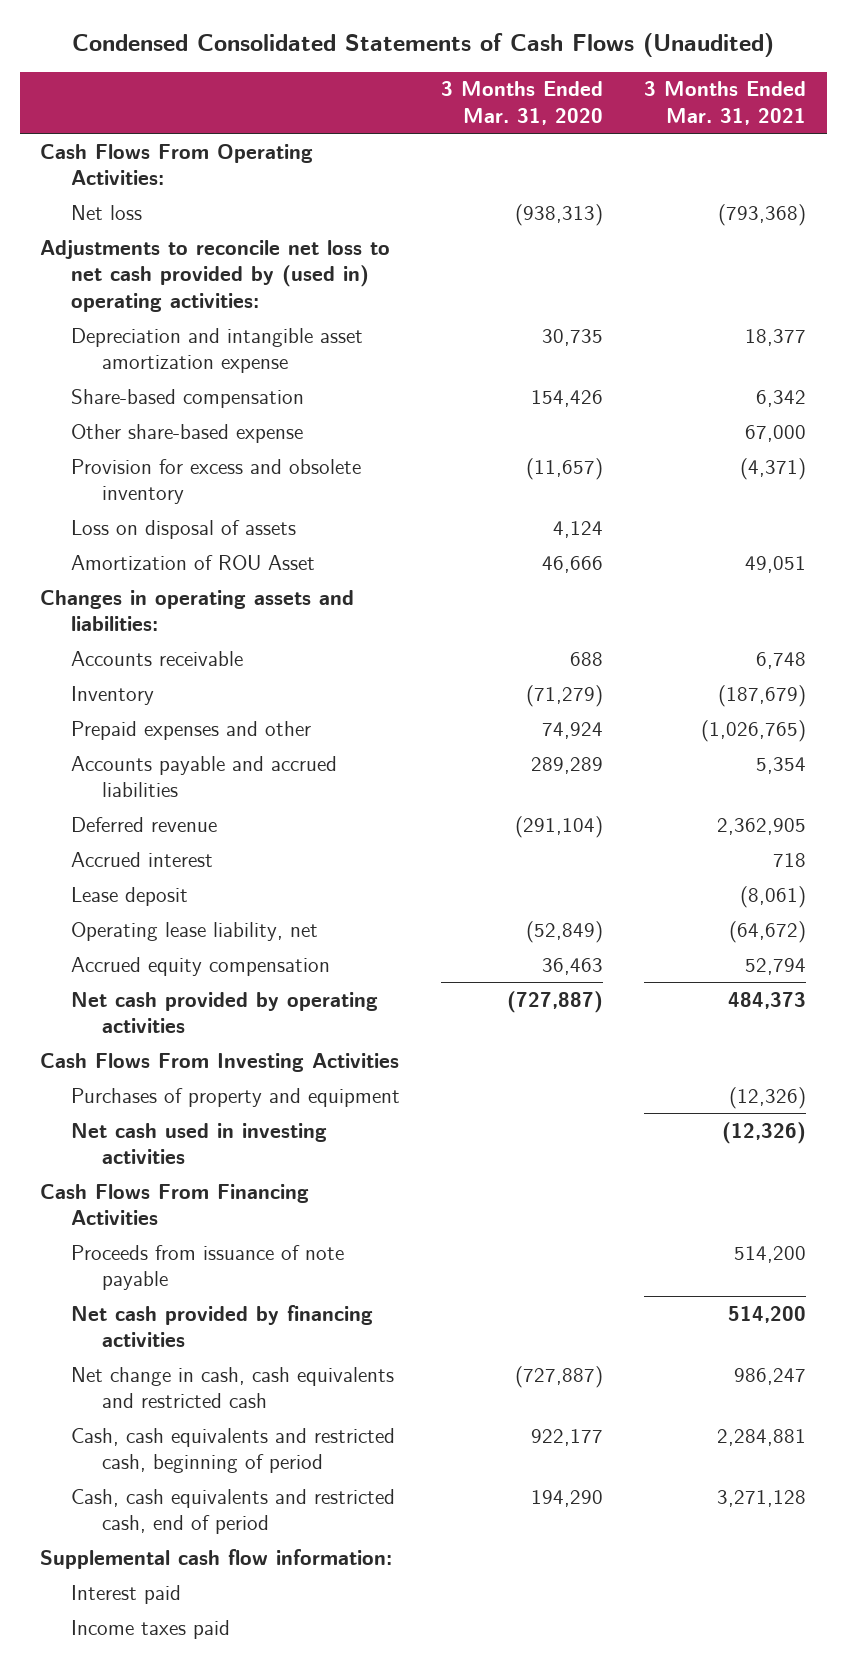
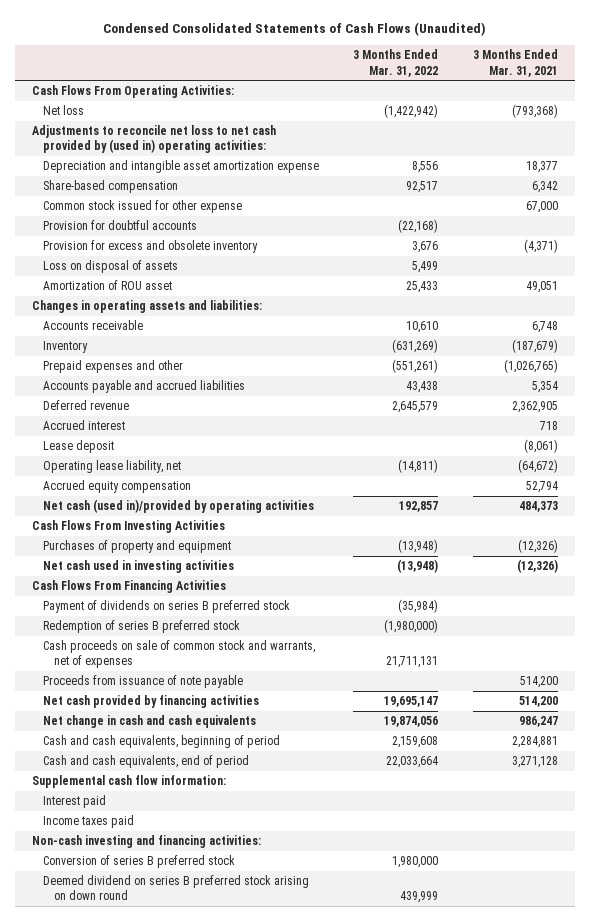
[441,81,604,125] 3 Months Ended Mar. 31, 2020 -> none
none -> [353,49,439,77] 3 Months Ended Mar. 31, 2022
[71,423,304,443] Other share-based expense -> none
none -> [43,200,243,214] Common stock issued for other expense
none -> [43,220,198,231] Provision for doubtful accounts
[71,554,316,570] Amortization of ROU Asset -> [43,280,173,291] Amortization of ROU asset
[71,991,379,1034] Net cash provided by operating activities -> [43,499,315,514] Net cash (used in)/provided by operating activities
none -> [43,600,291,614] Payment of dividends on series B preferred stock
none -> [43,620,241,634] Redemption of series B preferred stock
none -> [43,640,316,669] Cash proceeds on sale of common stock and warrants, net of expenses
[71,1366,395,1409] Net change in cash, cash equivalents and restricted cash -> [43,715,257,729] Net change in cash and cash equivalents
[71,1427,396,1474] Cash, cash equivalents and restricted cash, beginning of period -> [43,735,281,749] Cash and cash equivalents, beginning of period
[71,1488,396,1535] Cash, cash equivalents and restricted cash, end of period -> [43,755,250,769] Cash and cash equivalents, end of period
none -> [31,835,261,849] Non-cash investing and financing activities:
none -> [43,855,236,869] Conversion of series B preferred stock
none -> [43,875,310,901] Deemed dividend on series B preferred stock arising on down round

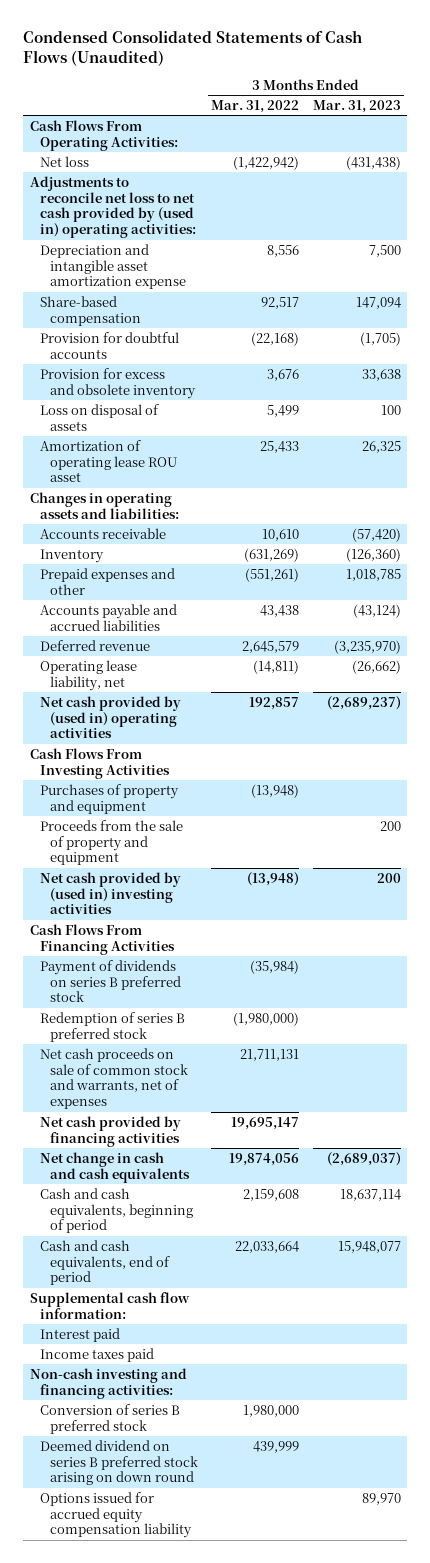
[472,49,558,77] 3 Months Ended Mar. 31, 2021 -> none
none -> [312,100,401,114] Mar. 31, 2023
[43,200,243,214] Common stock issued for other expense -> none
[43,280,173,291] Amortization of ROU asset -> [39,439,177,483] Amortization of operating lease ROU asset
[43,420,126,431] Accrued interest -> none
[43,440,115,454] Lease deposit -> none
[43,480,192,494] Accrued equity compensation -> none
[43,499,315,514] Net cash (used in)/provided by operating activities -> [39,695,181,739] Net cash provided by (used in) operating activities
none -> [39,819,183,866] Proceeds from the sale of property and equipment
[43,560,235,574] Net cash used in investing activities -> [39,871,181,915] Net cash provided by (used in) investing activities
[43,675,244,689] Proceeds from issuance of note payable -> none
[43,640,316,669] Cash proceeds on sale of common stock and warrants, net of expenses -> [39,1047,188,1110] Net cash proceeds on sale of common stock and warrants, net of expenses
none -> [39,1491,192,1539] Options issued for accrued equity compensation liability

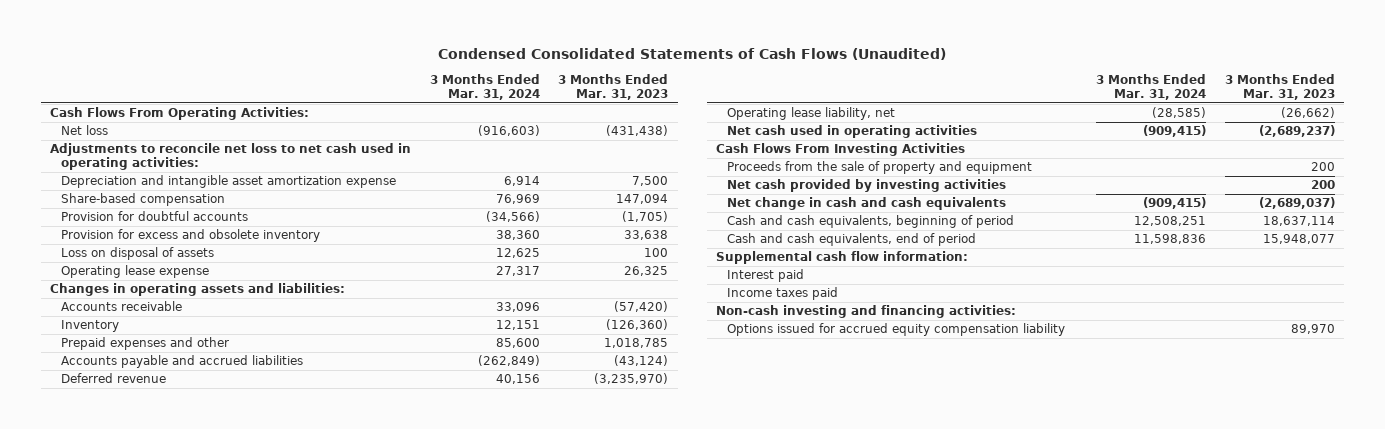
[211,100,300,114] Mar. 31, 2022 -> none
none -> [429,74,540,101] 3 Months Ended Mar. 31, 2024
[29,175,196,239] Adjustments to reconcile net loss to net cash provided by (used in) operating activities: -> [49,143,411,171] Adjustments to reconcile net loss to net cash used in operating activities:
[39,439,177,483] Amortization of operating lease ROU asset -> [60,265,209,279] Operating lease expense
[39,695,181,739] Net cash provided by (used in) operating activities -> [727,125,978,139] Net cash used in operating activities
[39,783,179,814] Purchases of property and equipment -> none
[29,923,175,955] Cash Flows From Financing Activities -> none
[39,959,181,1003] Payment of dividends on series B preferred stock -> none
[39,1011,185,1042] Redemption of series B preferred stock -> none
[39,1047,188,1110] Net cash proceeds on sale of common stock and warrants, net of expenses -> none
[39,1115,181,1147] Net cash provided by financing activities -> none
[39,871,181,915] Net cash provided by (used in) investing activities -> [727,179,1007,193] Net cash provided by investing activities
[39,1403,180,1434] Conversion of series B preferred stock -> none
[39,1439,198,1486] Deemed dividend on series B preferred stock arising on down round -> none

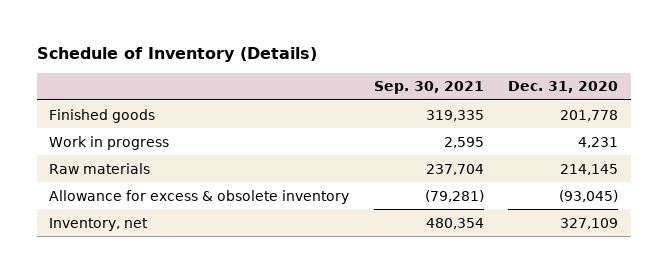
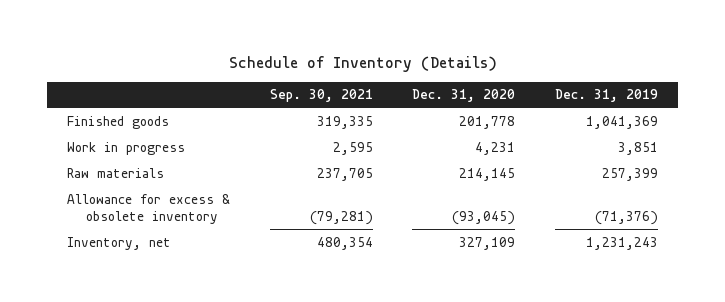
none -> [555,89,659,103] Dec. 31, 2019
[425,163,484,175] 237,704 -> [316,167,373,181] 237,705

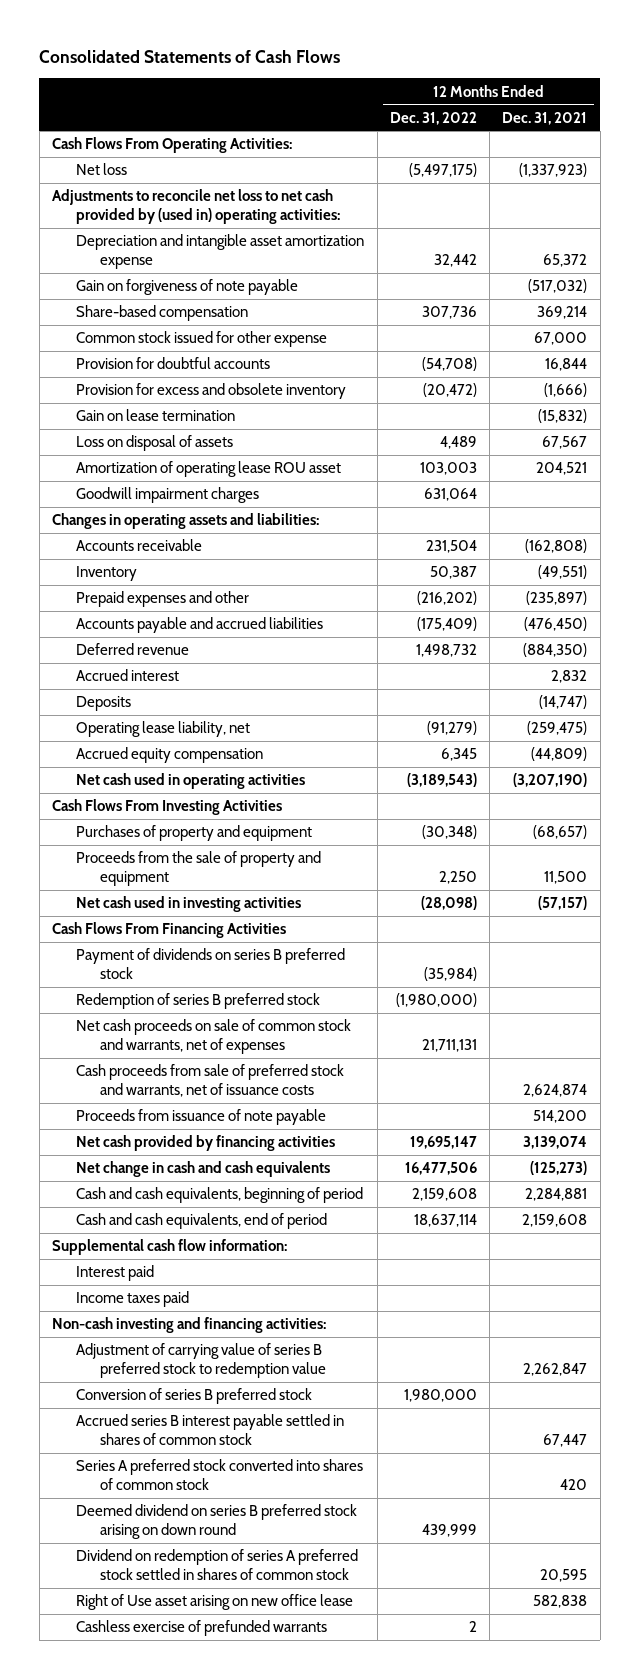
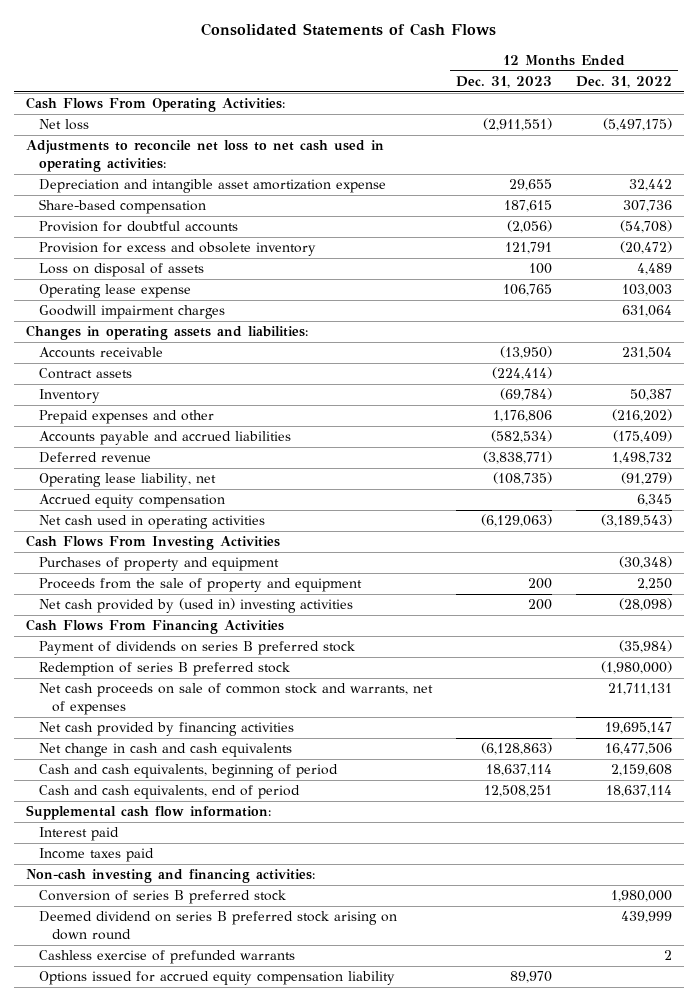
[502,111,588,125] Dec. 31, 2021 -> none
none -> [455,75,552,88] Dec. 31, 2023
[52,189,341,224] Adjustments to reconcile net loss to net cash provided by (used in) operating activities: -> [25,140,384,172] Adjustments to reconcile net loss to net cash used in operating activities:
[76,279,299,296] Gain on forgiveness of note payable -> none
[76,331,328,348] Common stock issued for other expense -> none
[76,409,236,422] Gain on lease termination -> none
[76,461,342,478] Amortization of operating lease ROU asset -> [38,284,191,299] Operating lease expense
none -> [38,368,132,380] Contract assets
[76,669,180,682] Accrued interest -> none
[76,696,132,712] Deposits -> none
[76,896,302,913] Net cash used in investing activities -> [38,598,353,614] Net cash provided by (used in) investing activities
[76,1064,345,1097] Cash proceeds from sale of preferred stock and warrants, net of issuance costs -> none
[76,1109,327,1126] Proceeds from issuance of note payable -> none
[76,1343,327,1378] Adjustment of carrying value of series B preferred stock to redemption value -> none
[76,1414,345,1445] Accrued series B interest payable settled in shares of common stock -> none
[76,1459,364,1490] Series A preferred stock converted into shares of common stock -> none
[76,1549,359,1580] Dividend on redemption of series A preferred stock settled in shares of common stock -> none
[76,1594,354,1611] Right of Use asset arising on new office lease -> none
none -> [38,971,395,986] Options issued for accrued equity compensation liability

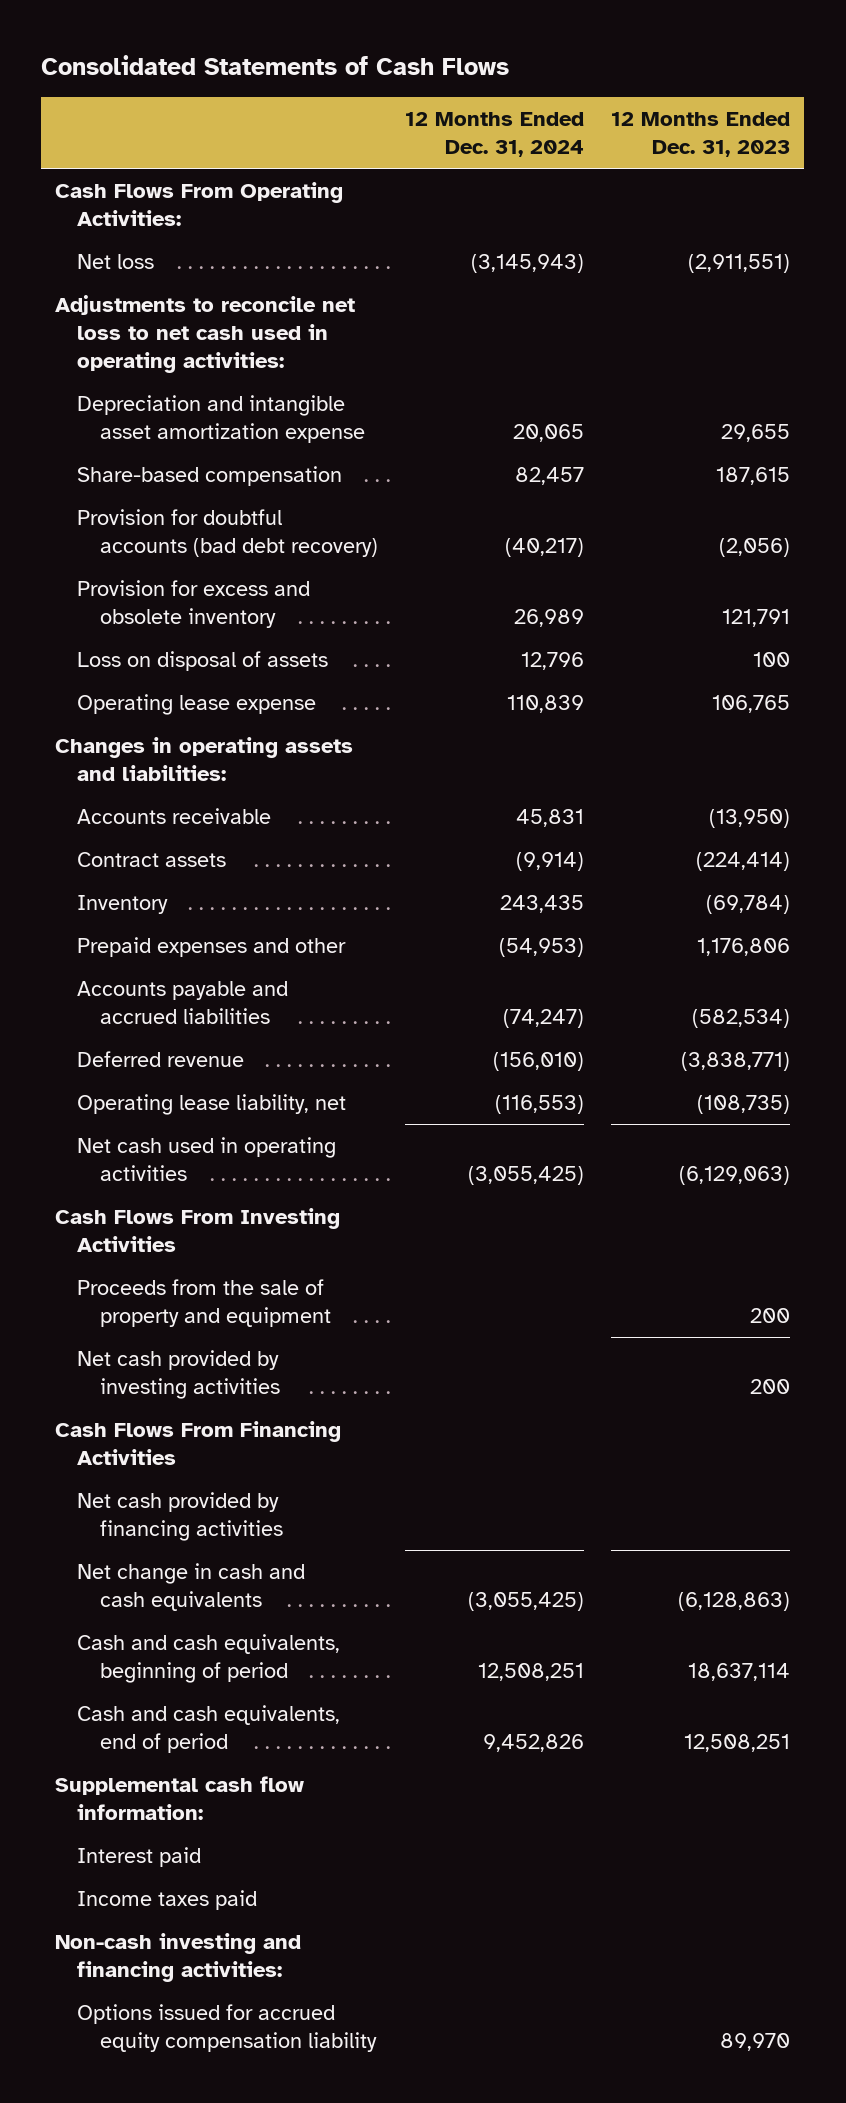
[575,75,672,88] Dec. 31, 2022 -> none
none -> [405,112,585,158] 12 Months Ended Dec. 31, 2024
[38,221,238,233] Provision for doubtful accounts -> [77,508,378,558] Provision for doubtful accounts (bad debt recovery)
[38,305,225,320] Goodwill impairment charges -> none
[38,494,225,509] Accrued equity compensation -> none
[38,557,279,572] Purchases of property and equipment -> none
[38,598,353,614] Net cash provided by (used in) investing activities -> [77,1349,280,1400] Net cash provided by investing activities
[38,641,355,656] Payment of dividends on series B preferred stock -> none
[38,662,290,677] Redemption of series B preferred stock -> none
[38,683,433,715] Net cash proceeds on sale of common stock and warrants, net of expenses -> none
[38,890,286,905] Conversion of series B preferred stock -> none
[38,911,397,940] Deemed dividend on series B preferred stock arising on down round -> none
[38,950,295,965] Cashless exercise of prefunded warrants -> none

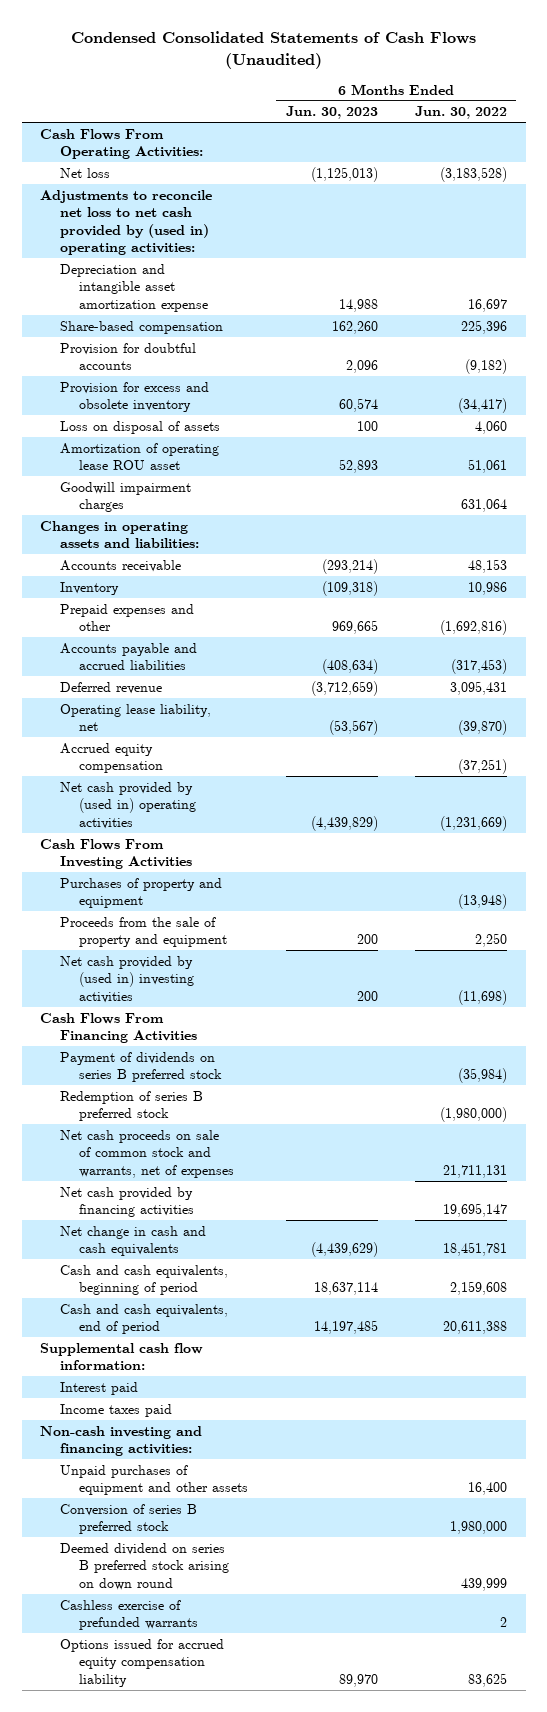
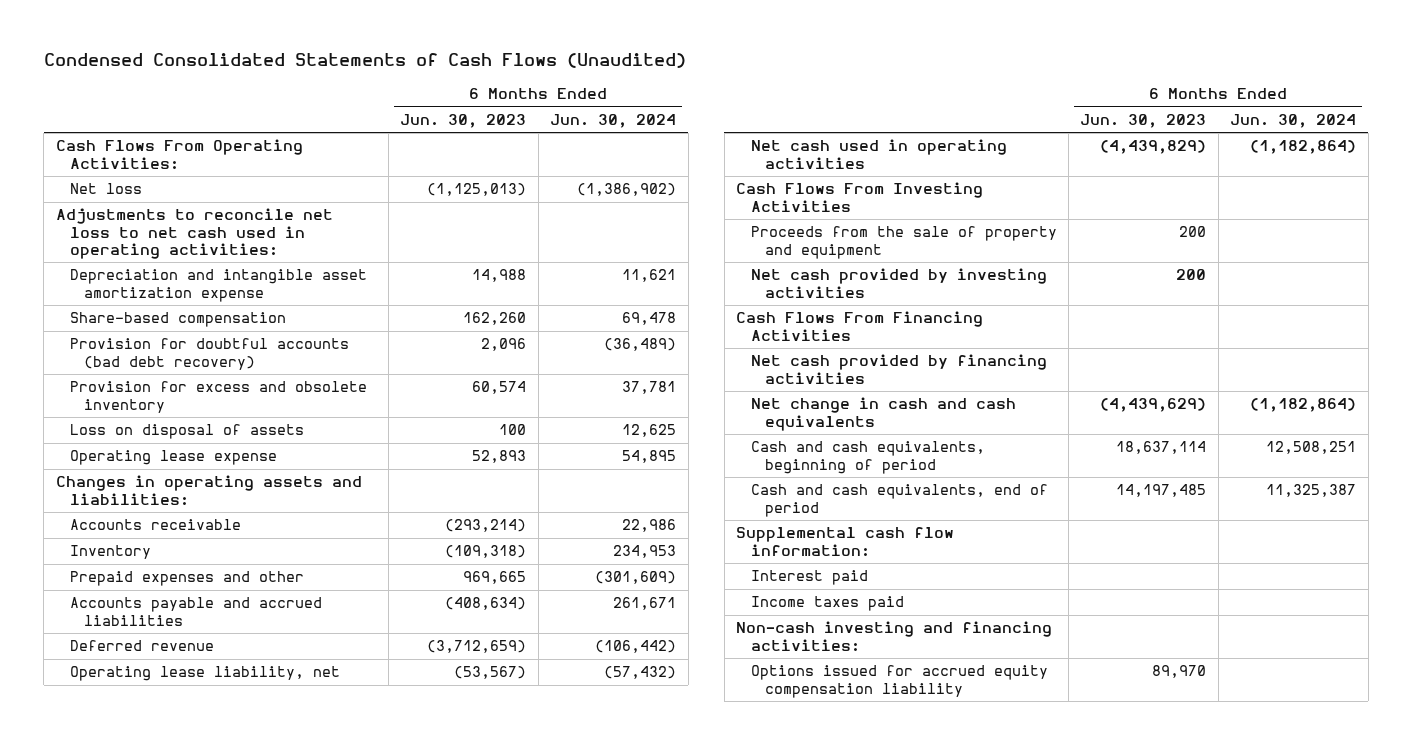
[414,106,507,120] Jun. 30, 2022 -> none
none -> [550,113,677,128] Jun. 30, 2024
[40,189,213,256] Adjustments to reconcile net loss to net cash provided by (used in) operating activities: -> [55,208,333,260] Adjustments to reconcile net loss to net cash used in operating activities:
[59,342,196,371] Provision for doubtful accounts -> [70,338,350,370] Provision for doubtful accounts (bad debt recovery)
[59,481,191,513] Goodwill impairment charges -> none
[59,442,219,471] Amortization of operating lease ROU asset -> [70,450,278,466] Operating lease expense
[59,742,164,774] Accrued equity compensation -> none
[59,781,197,829] Net cash provided by (used in) operating activities -> [750,139,1007,169] Net cash used in operating activities
[59,877,222,909] Purchases of property and equipment -> none
[59,955,195,1003] Net cash provided by (used in) investing activities -> [750,268,1047,298] Net cash provided by investing activities
[59,1051,223,1083] Payment of dividends on series B preferred stock -> none
[59,1090,203,1122] Redemption of series B preferred stock -> none
[59,1129,235,1178] Net cash proceeds on sale of common stock and warrants, net of expenses -> none
[59,1464,249,1496] Unpaid purchases of equipment and other assets -> none
[59,1503,197,1535] Conversion of series B preferred stock -> none
[59,1542,230,1590] Deemed dividend on series B preferred stock arising on down round -> none
[59,1599,199,1631] Cashless exercise of prefunded warrants -> none

